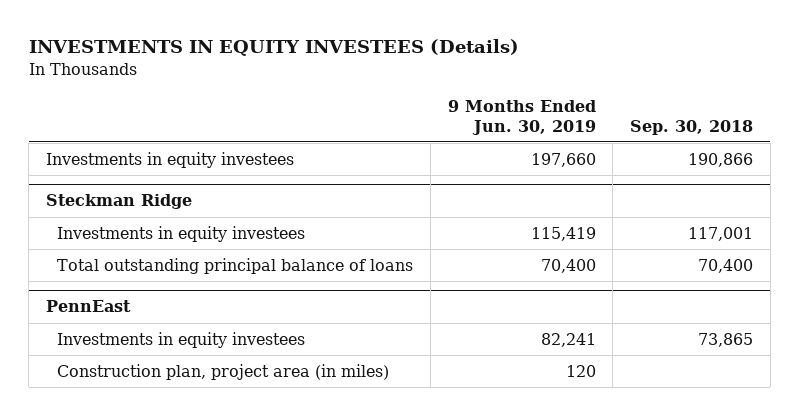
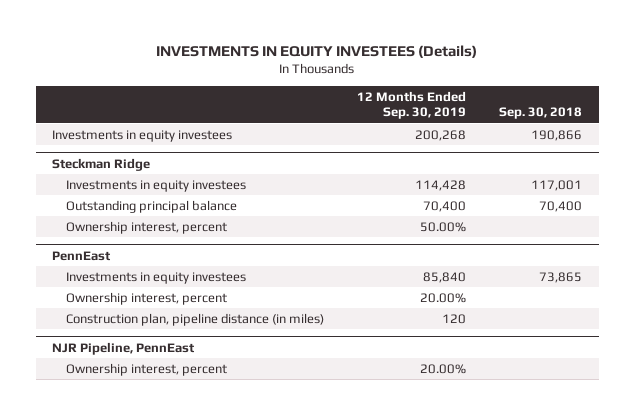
[447,100,596,135] 9 Months Ended Jun. 30, 2019 -> none
none -> [357,91,467,120] 12 Months Ended Sep. 30, 2019
[57,257,414,274] Total outstanding principal balance of loans -> [65,199,237,213] Outstanding principal balance
none -> [65,220,227,234] Ownership interest, percent
none -> [65,291,227,305] Ownership interest, percent
[57,363,390,380] Construction plan, project area (in miles) -> [65,312,324,326] Construction plan, pipeline distance (in miles)
none -> [52,341,196,355] NJR Pipeline, PennEast
none -> [65,362,227,376] Ownership interest, percent

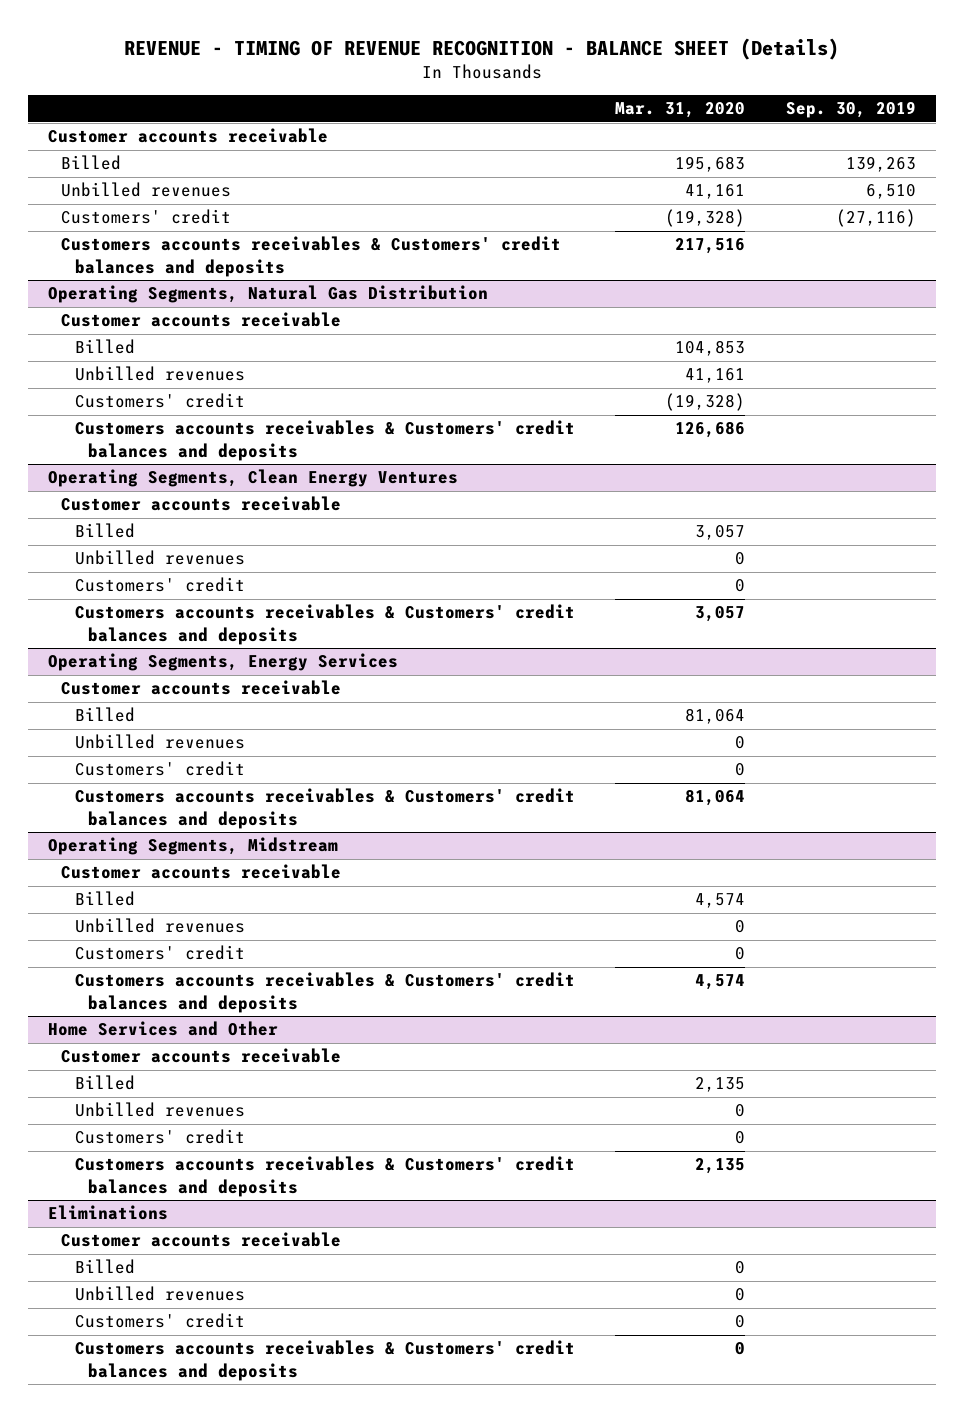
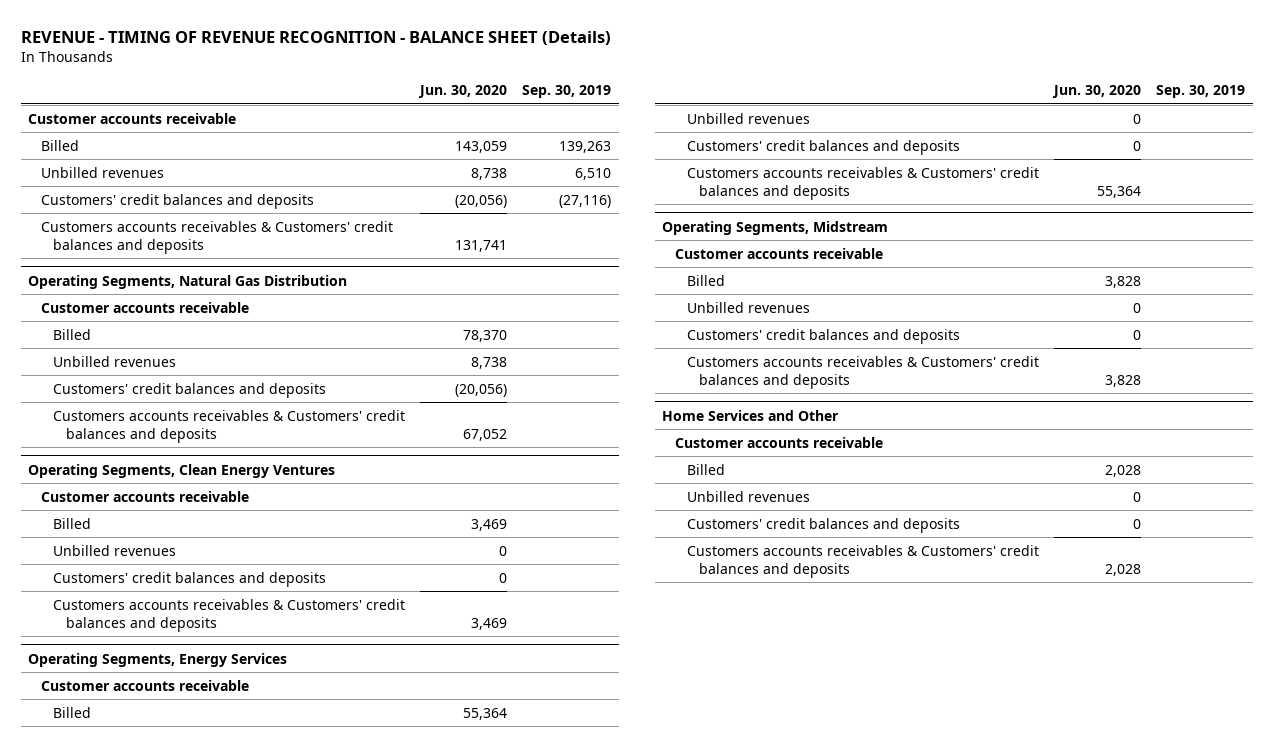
[615,102,746,119] Mar. 31, 2020 -> none
none -> [418,85,508,99] Jun. 30, 2020
[61,209,232,225] Customers' credit -> [40,193,314,209] Customers' credit balances and deposits
[74,393,245,409] Customers' credit -> [53,382,327,398] Customers' credit balances and deposits
[74,577,245,593] Customers' credit -> [53,571,327,587] Customers' credit balances and deposits
[74,761,245,777] Customers' credit -> [686,139,960,155] Customers' credit balances and deposits
[74,945,245,961] Customers' credit -> [686,328,960,344] Customers' credit balances and deposits
[74,1129,245,1145] Customers' credit -> [686,517,960,533] Customers' credit balances and deposits
[48,1205,169,1221] Eliminations -> none
[61,1232,342,1248] Customer accounts receivable -> none
[74,1259,135,1275] Billed -> none
[74,1286,245,1302] Unbilled revenues -> none
[74,1313,245,1329] Customers' credit -> none
[74,1340,575,1381] Customers accounts receivables & Customers' credit balances and deposits -> none

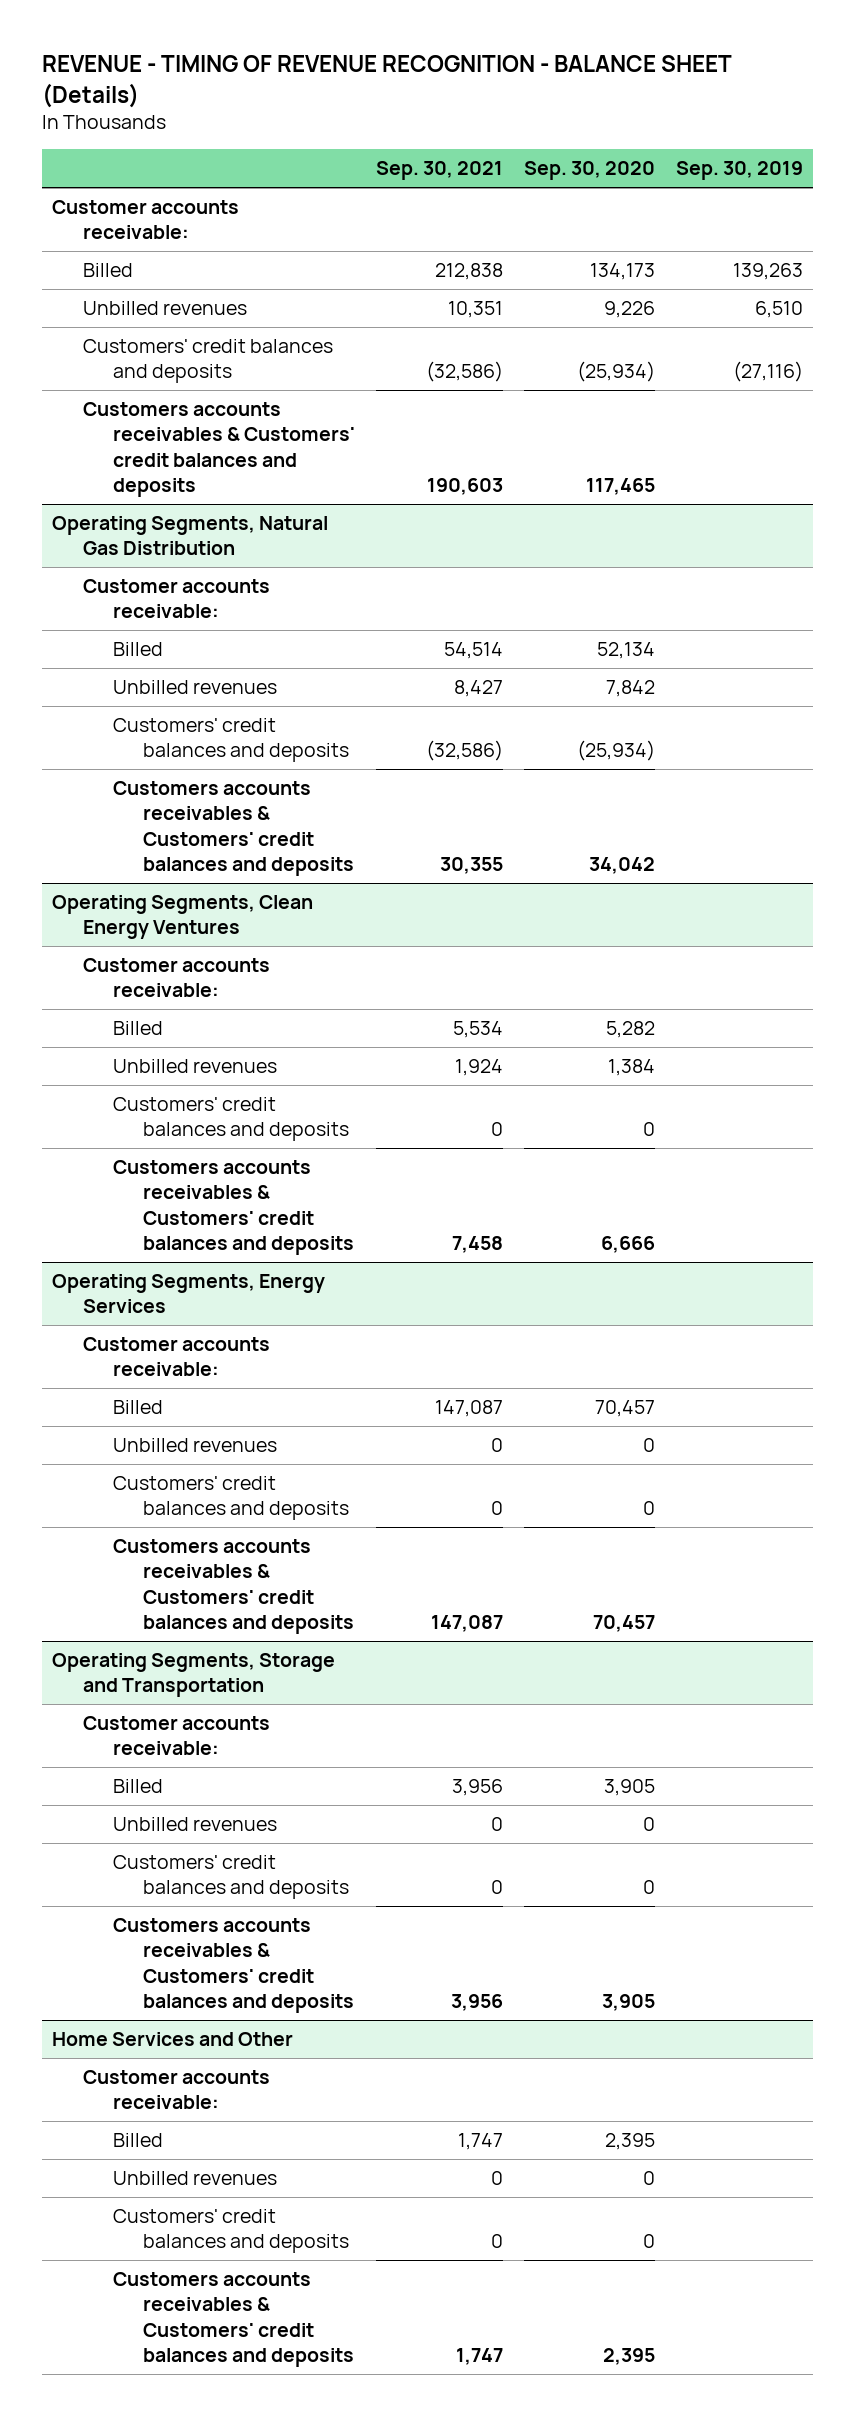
[418,85,508,99] Jun. 30, 2020 -> none
none -> [376,161,504,181] Sep. 30, 2021
none -> [523,161,655,181] Sep. 30, 2020
[28,112,237,124] Customer accounts receivable -> [52,200,240,240] Customer accounts receivable:
[40,301,249,313] Customer accounts receivable -> [82,579,270,619] Customer accounts receivable:
[40,490,249,502] Customer accounts receivable -> [82,958,270,998] Customer accounts receivable:
[40,679,249,691] Customer accounts receivable -> [82,1337,270,1377] Customer accounts receivable:
[662,220,889,235] Operating Segments, Midstream -> none
[674,247,883,259] Customer accounts receivable -> none
[686,274,725,286] Billed -> none
[686,301,810,313] Unbilled revenues -> none
[686,328,960,344] Customers' credit balances and deposits -> none
[686,355,1039,389] Customers accounts receivables & Customers' credit balances and deposits -> none
none -> [52,1653,336,1698] Operating Segments, Storage and Transportation
none -> [82,1716,270,1756] Customer accounts receivable:
none -> [113,1779,164,1794] Billed
none -> [113,1817,278,1832] Unbilled revenues
none -> [113,1855,350,1900] Customers' credit balances and deposits
none -> [113,1918,355,2013] Customers accounts receivables & Customers' credit balances and deposits
[674,436,883,448] Customer accounts receivable -> [82,2070,270,2110] Customer accounts receivable:

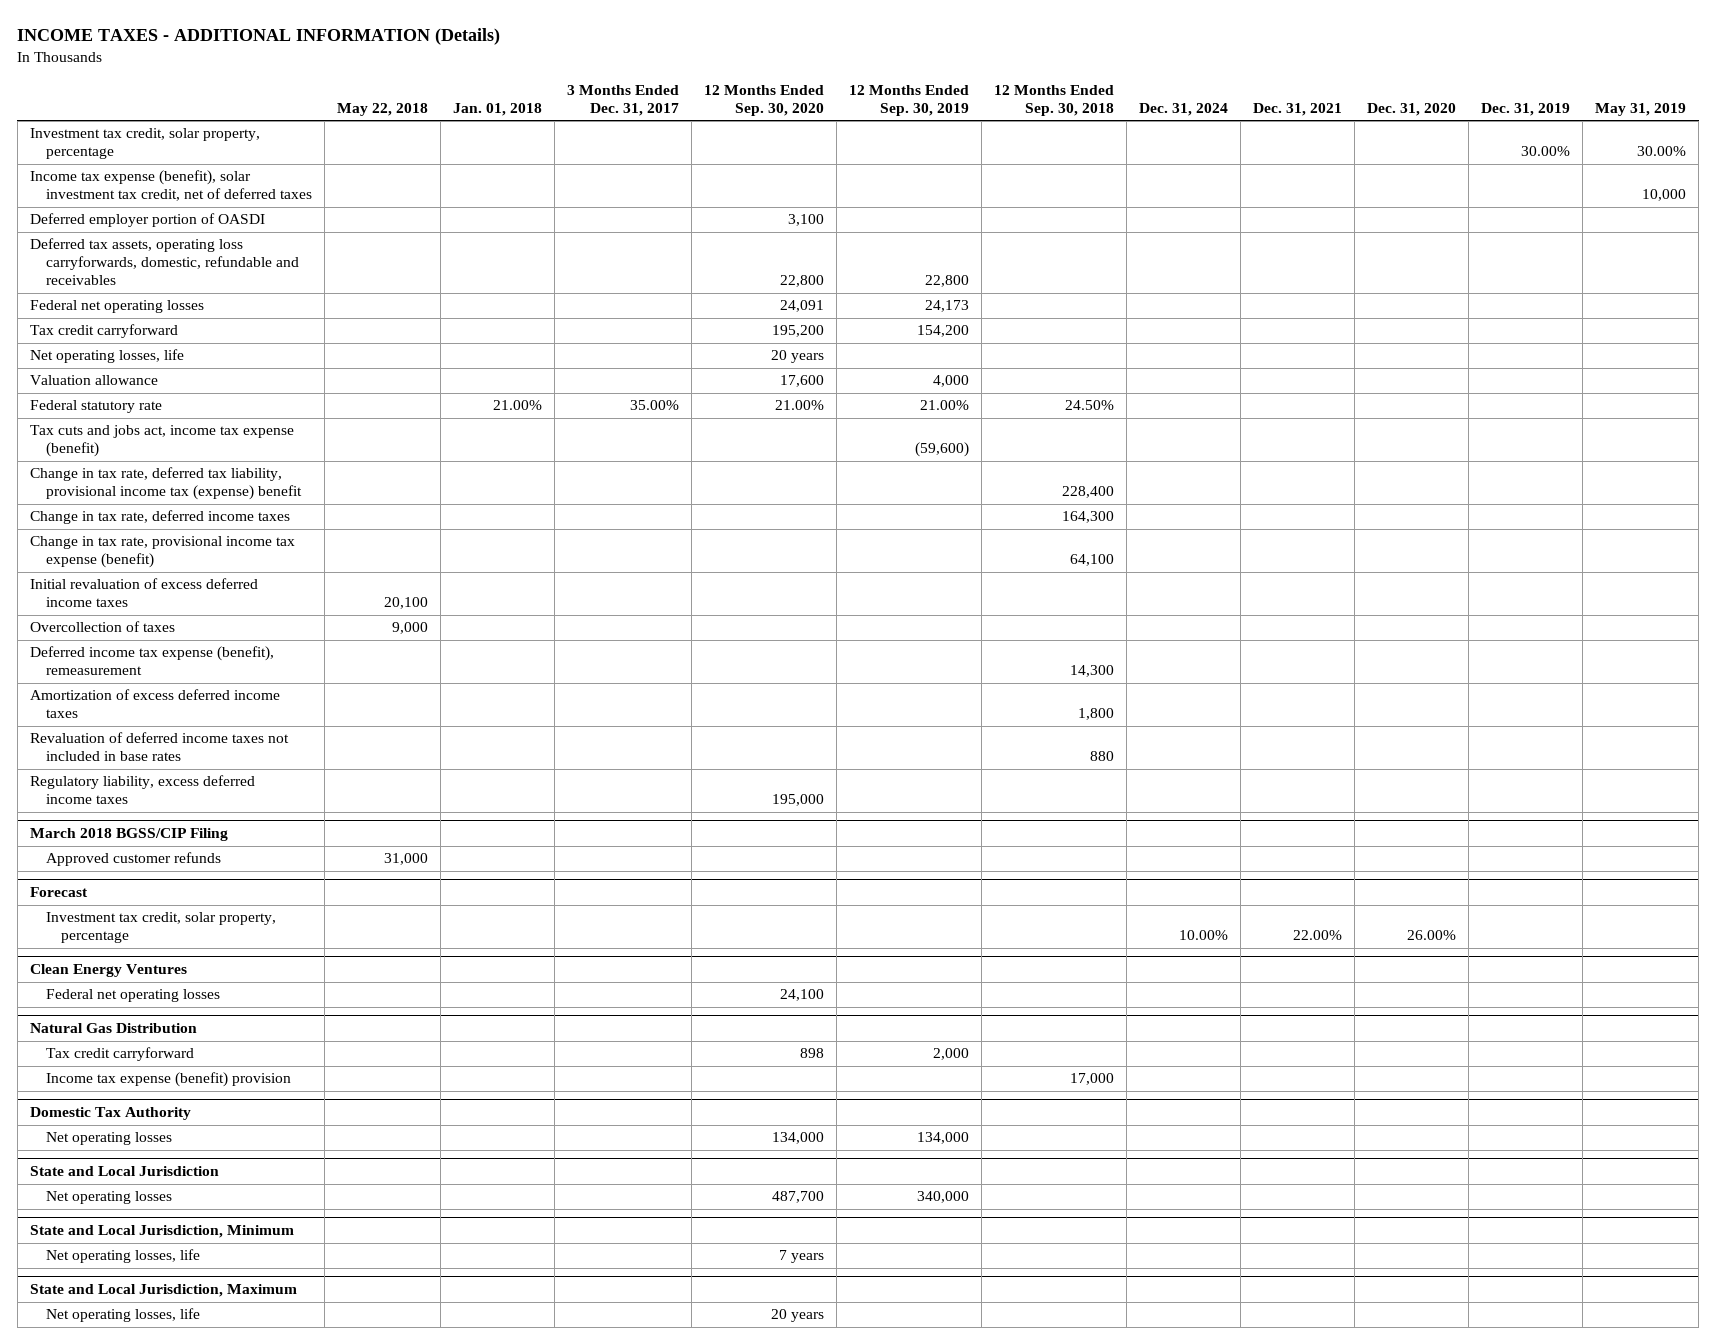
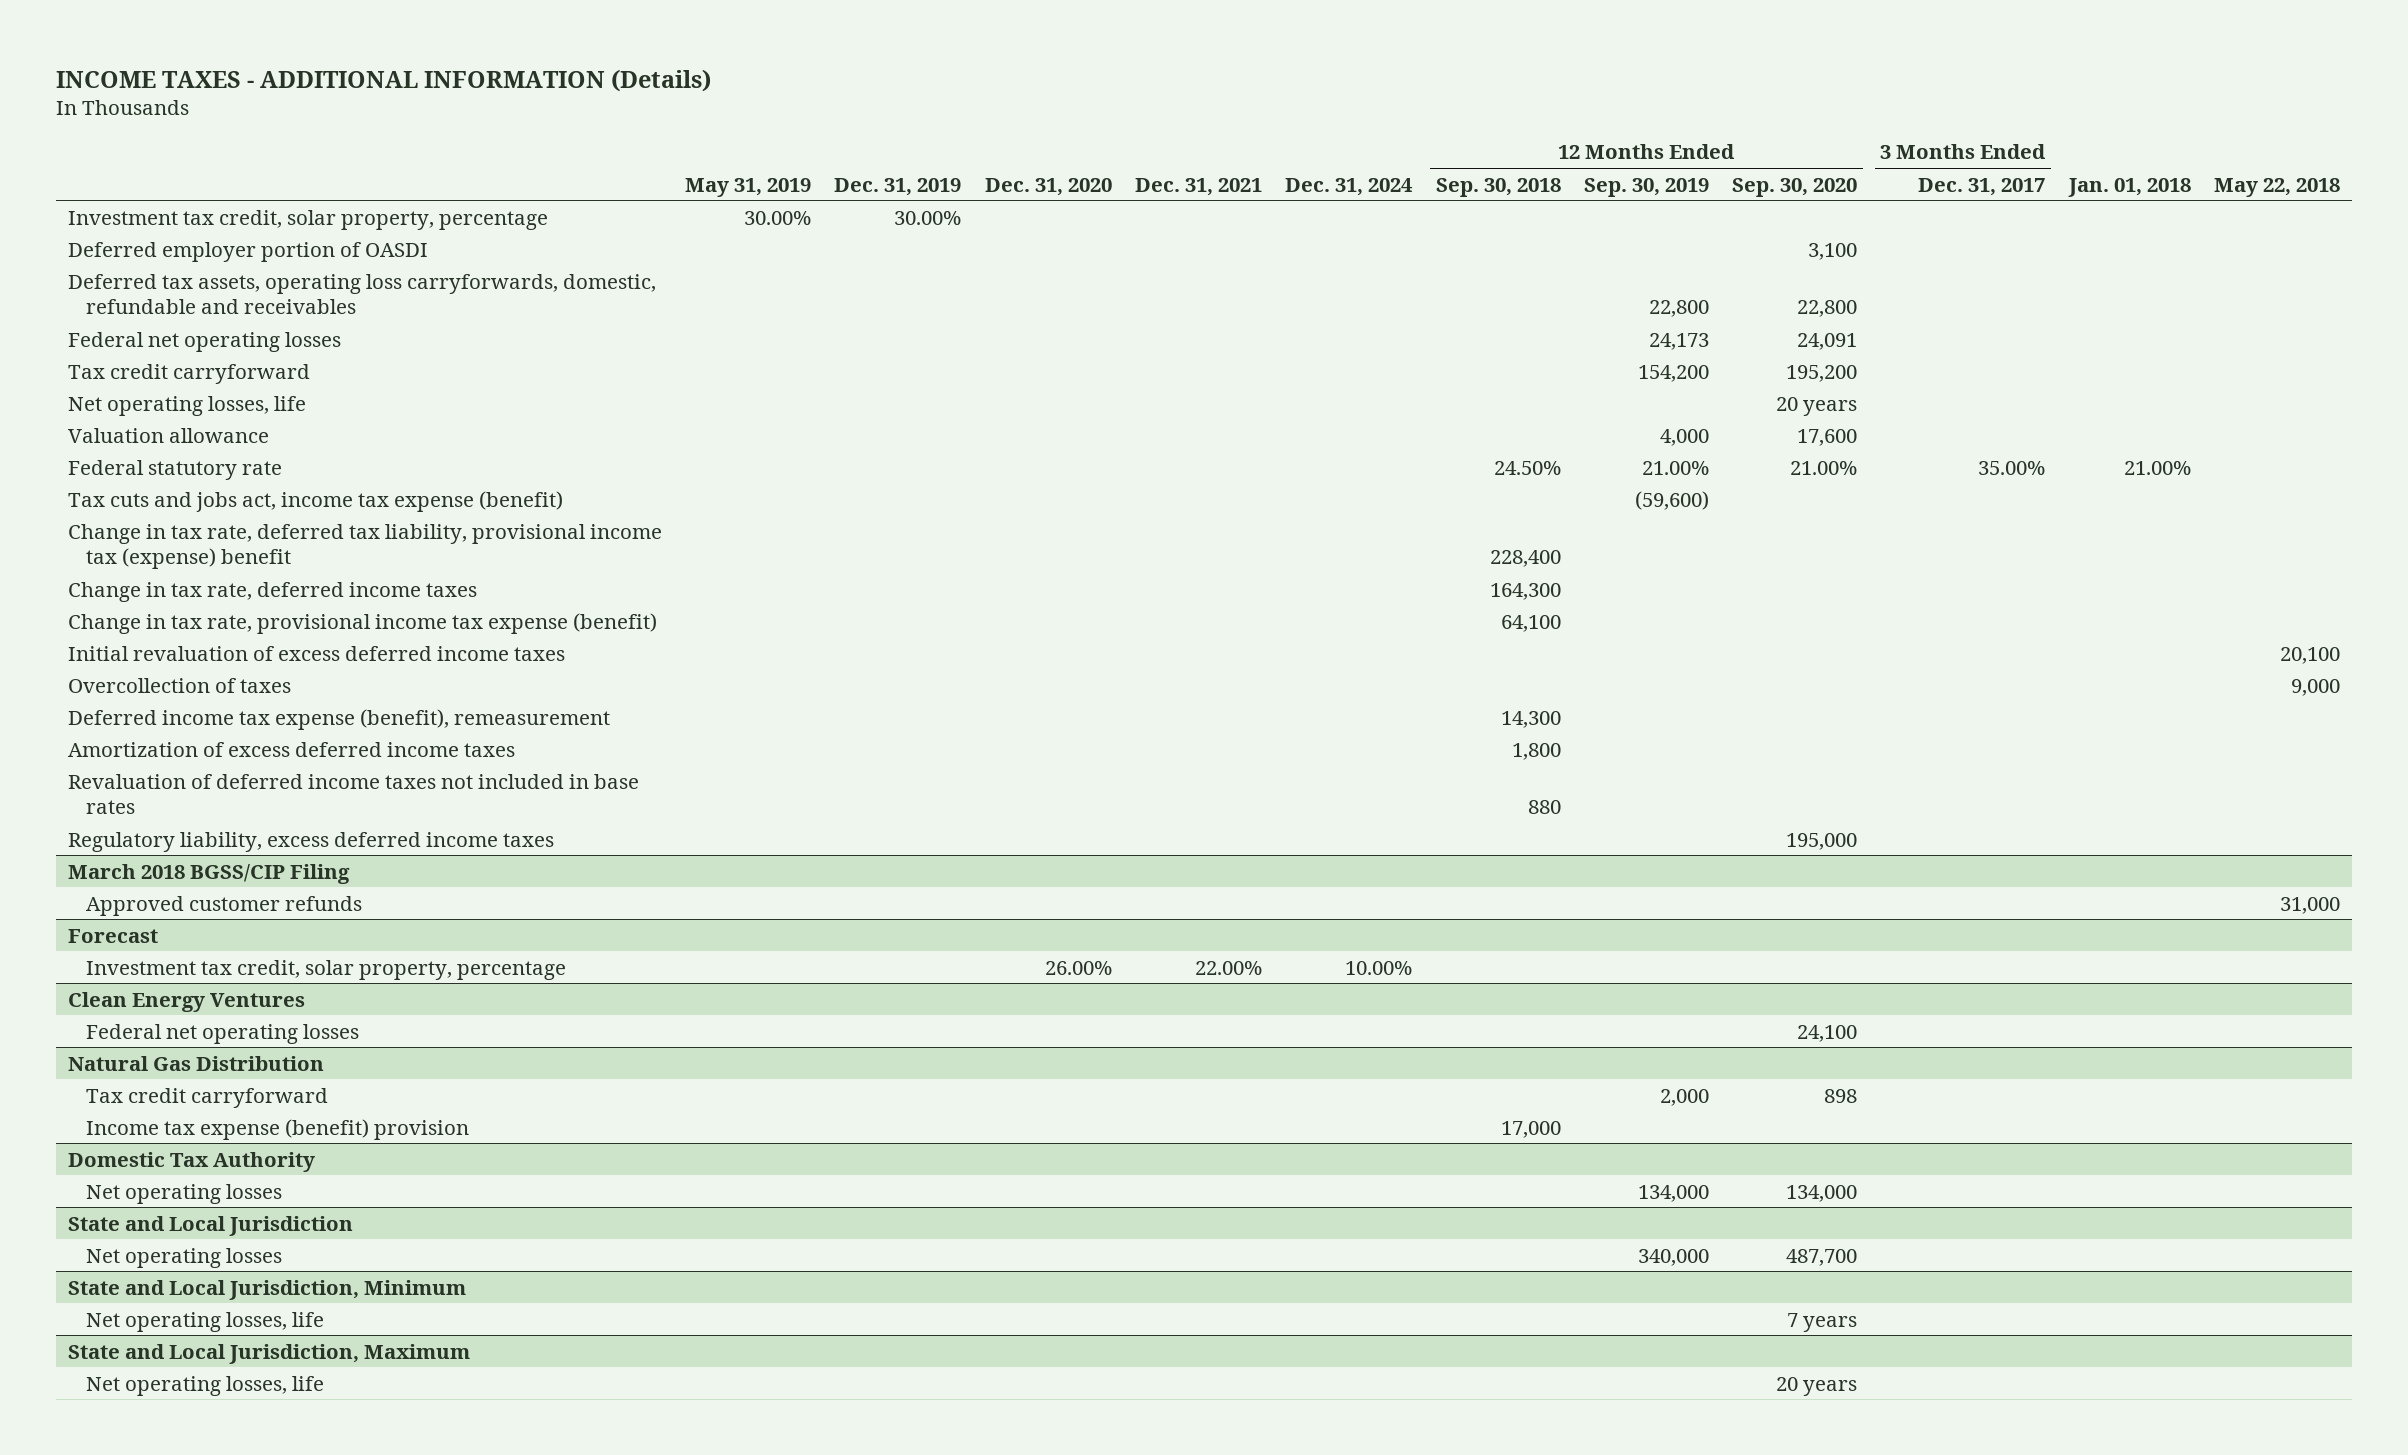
[29,170,312,202] Income tax expense (benefit), solar investment tax credit, net of deferred taxes -> none

